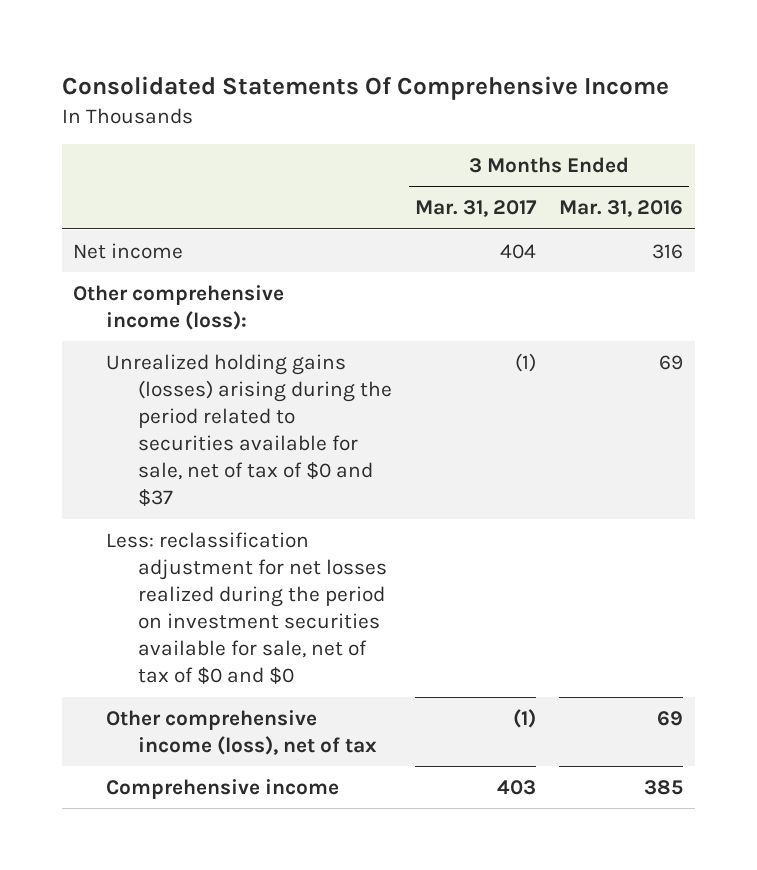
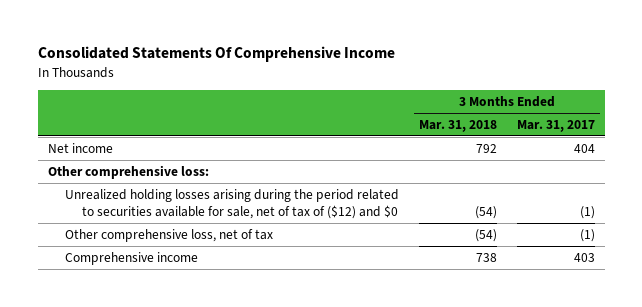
[559,200,684,218] Mar. 31, 2016 -> none
none -> [418,119,497,132] Mar. 31, 2018
[105,531,387,684] Less: reclassification adjustment for net losses realized during the period on investment securities available for sale, net of tax of $0 and $0 -> none
[73,284,285,330] Other comprehensive income (loss): -> [47,164,209,179] Other comprehensive loss:
[105,353,392,506] Unrealized holding gains (losses) arising during the period related to securities available for sale, net of tax of $0 and $37 -> [64,188,399,220] Unrealized holding losses arising during the period related to securities available for sale, net of tax of ($12) and $0
[105,709,377,755] Other comprehensive income (loss), net of tax -> [64,228,273,242] Other comprehensive loss, net of tax

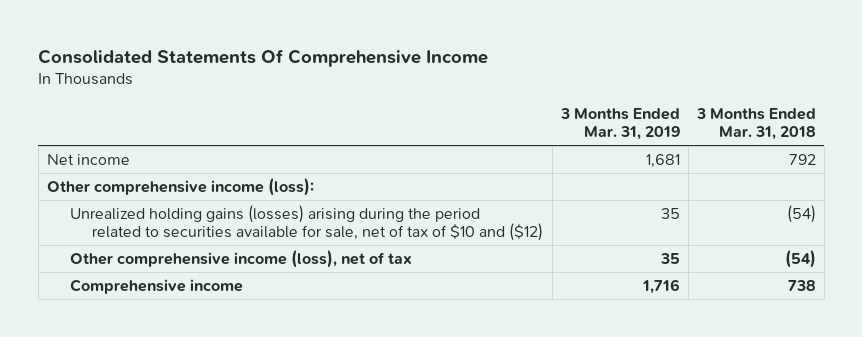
[516,119,595,132] Mar. 31, 2017 -> none
none -> [559,108,680,141] 3 Months Ended Mar. 31, 2019
[47,164,209,179] Other comprehensive loss: -> [46,177,314,196] Other comprehensive income (loss):
[64,188,399,220] Unrealized holding losses arising during the period related to securities available for sale, net of tax of ($12) and $0 -> [69,204,544,242] Unrealized holding gains (losses) arising during the period related to securities available for sale, net of tax of $10 and ($12)
[64,228,273,242] Other comprehensive loss, net of tax -> [69,249,412,268] Other comprehensive income (loss), net of tax

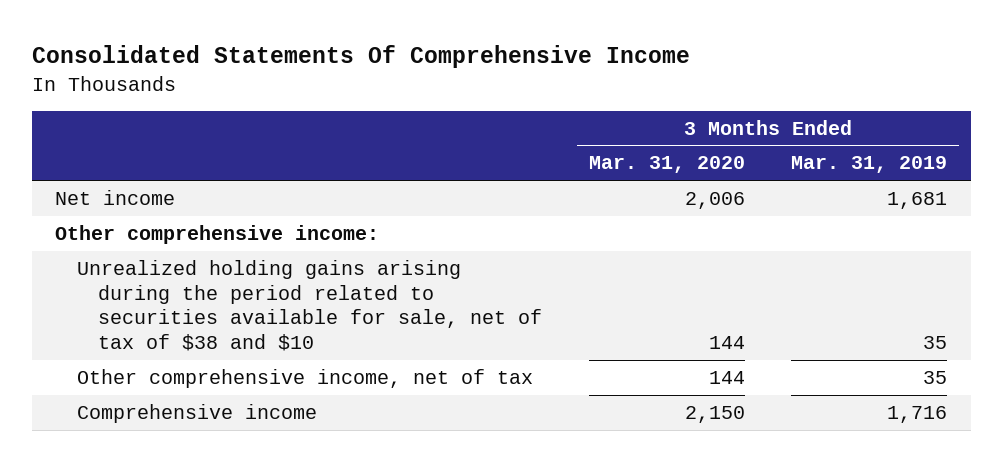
[695,108,816,141] 3 Months Ended Mar. 31, 2018 -> none
none -> [588,156,745,174] Mar. 31, 2020
[46,177,314,196] Other comprehensive income (loss): -> [55,224,380,244] Other comprehensive income:
[69,204,544,242] Unrealized holding gains (losses) arising during the period related to securities available for sale, net of tax of $10 and ($12) -> [76,259,542,352] Unrealized holding gains arising during the period related to securities available for sale, net of tax of $38 and $10
[69,249,412,268] Other comprehensive income (loss), net of tax -> [76,368,533,388] Other comprehensive income, net of tax

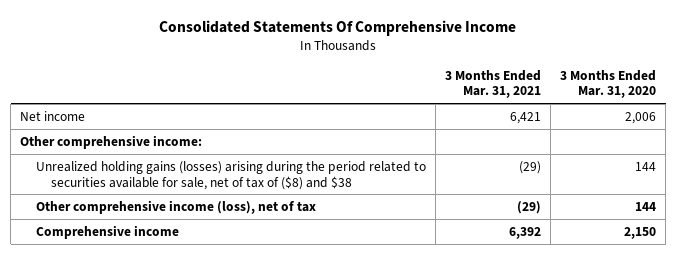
[791,156,948,174] Mar. 31, 2019 -> none
none -> [444,69,541,99] 3 Months Ended Mar. 31, 2021
[76,259,542,352] Unrealized holding gains arising during the period related to securities available for sale, net of tax of $38 and $10 -> [35,160,426,190] Unrealized holding gains (losses) arising during the period related to securities available for sale, net of tax of ($8) and $38
[76,368,533,388] Other comprehensive income, net of tax -> [35,199,316,214] Other comprehensive income (loss), net of tax

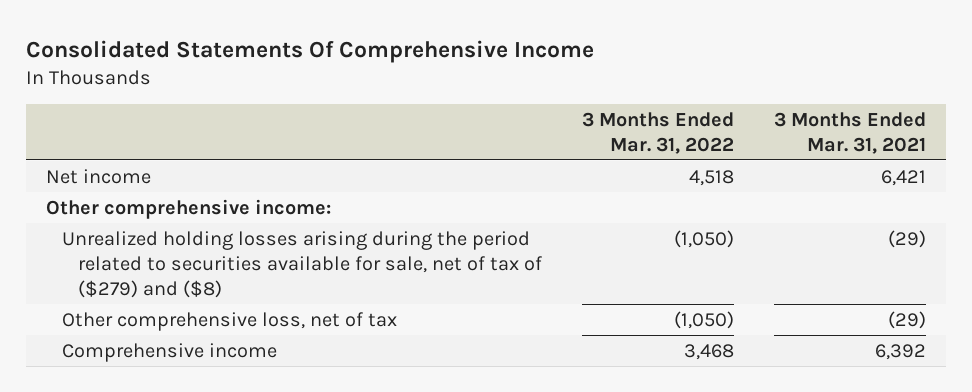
[560,69,657,99] 3 Months Ended Mar. 31, 2020 -> none
none -> [582,111,735,154] 3 Months Ended Mar. 31, 2022
[35,160,426,190] Unrealized holding gains (losses) arising during the period related to securities available for sale, net of tax of ($8) and $38 -> [62,230,543,299] Unrealized holding losses arising during the period related to securities available for sale, net of tax of ($279) and ($8)
[35,199,316,214] Other comprehensive income (loss), net of tax -> [62,311,398,331] Other comprehensive loss, net of tax

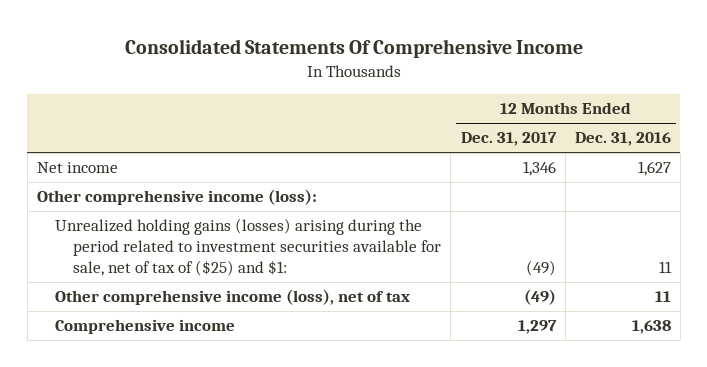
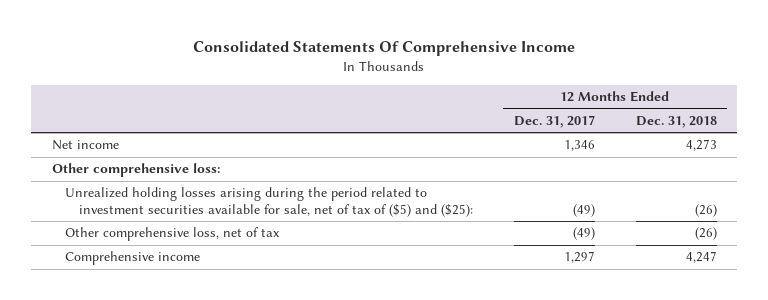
[574,132,671,147] Dec. 31, 2016 -> none
none -> [635,115,717,128] Dec. 31, 2018
[36,189,317,206] Other comprehensive income (loss): -> [51,163,221,178] Other comprehensive loss:
[54,218,442,276] Unrealized holding gains (losses) arising during the period related to investment securities available for sale, net of tax of ($25) and $1: -> [65,187,473,217] Unrealized holding losses arising during the period related to investment securities available for sale, net of tax of ($5) and ($25):
[54,289,410,306] Other comprehensive income (loss), net of tax -> [65,227,281,242] Other comprehensive loss, net of tax

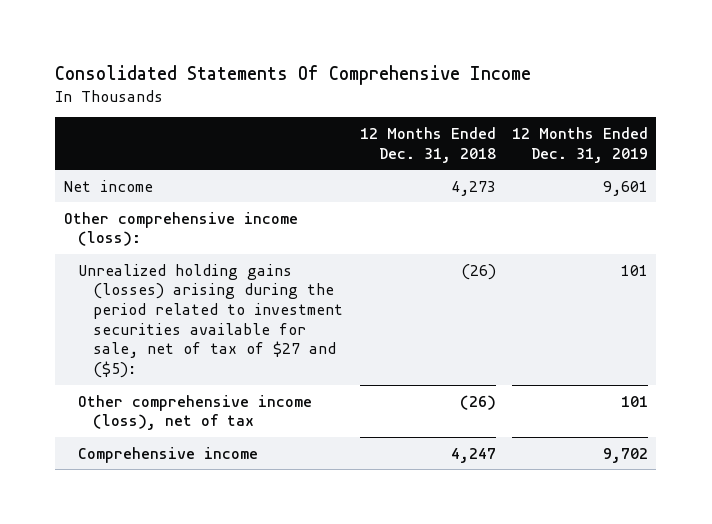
[513,114,595,128] Dec. 31, 2017 -> none
none -> [512,127,649,163] 12 Months Ended Dec. 31, 2019
[51,163,221,178] Other comprehensive loss: -> [63,211,298,247] Other comprehensive income (loss):
[65,187,473,217] Unrealized holding losses arising during the period related to investment securities available for sale, net of tax of ($5) and ($25): -> [78,263,343,379] Unrealized holding gains (losses) arising during the period related to investment securities available for sale, net of tax of $27 and ($5):
[65,227,281,242] Other comprehensive loss, net of tax -> [78,394,313,431] Other comprehensive income (loss), net of tax

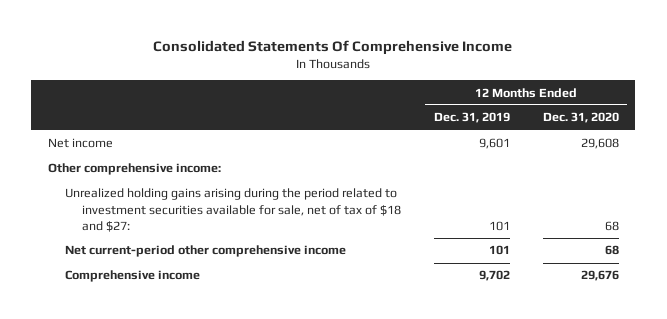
[359,127,496,163] 12 Months Ended Dec. 31, 2018 -> none
none -> [542,112,619,124] Dec. 31, 2020
[63,211,298,247] Other comprehensive income (loss): -> [47,163,221,176] Other comprehensive income:
[78,263,343,379] Unrealized holding gains (losses) arising during the period related to investment securities available for sale, net of tax of $27 and ($5): -> [64,188,401,232] Unrealized holding gains arising during the period related to investment securities available for sale, net of tax of $18 and $27:
[78,394,313,431] Other comprehensive income (loss), net of tax -> [64,245,346,258] Net current-period other comprehensive income

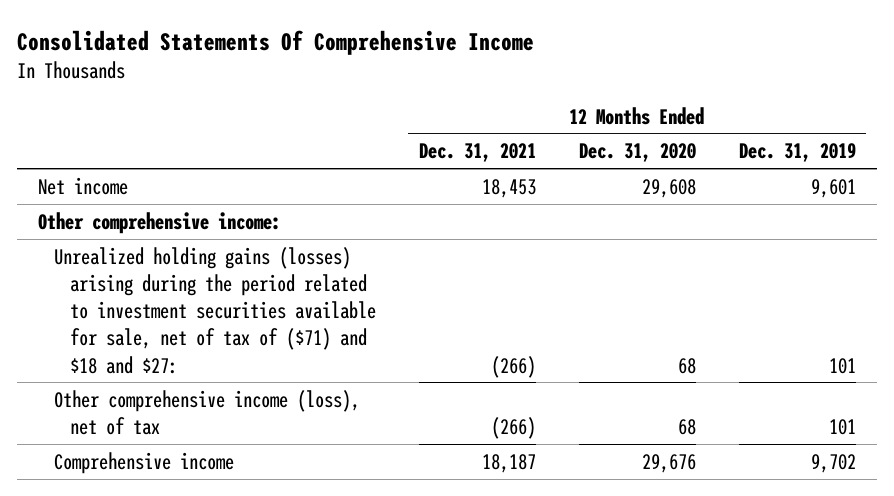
none -> [418,143,536,163] Dec. 31, 2021
[64,188,401,232] Unrealized holding gains arising during the period related to investment securities available for sale, net of tax of $18 and $27: -> [53,246,376,374] Unrealized holding gains (losses) arising during the period related to investment securities available for sale, net of tax of ($71) and $18 and $27:
[64,245,346,258] Net current-period other comprehensive income -> [53,389,360,435] Other comprehensive income (loss), net of tax

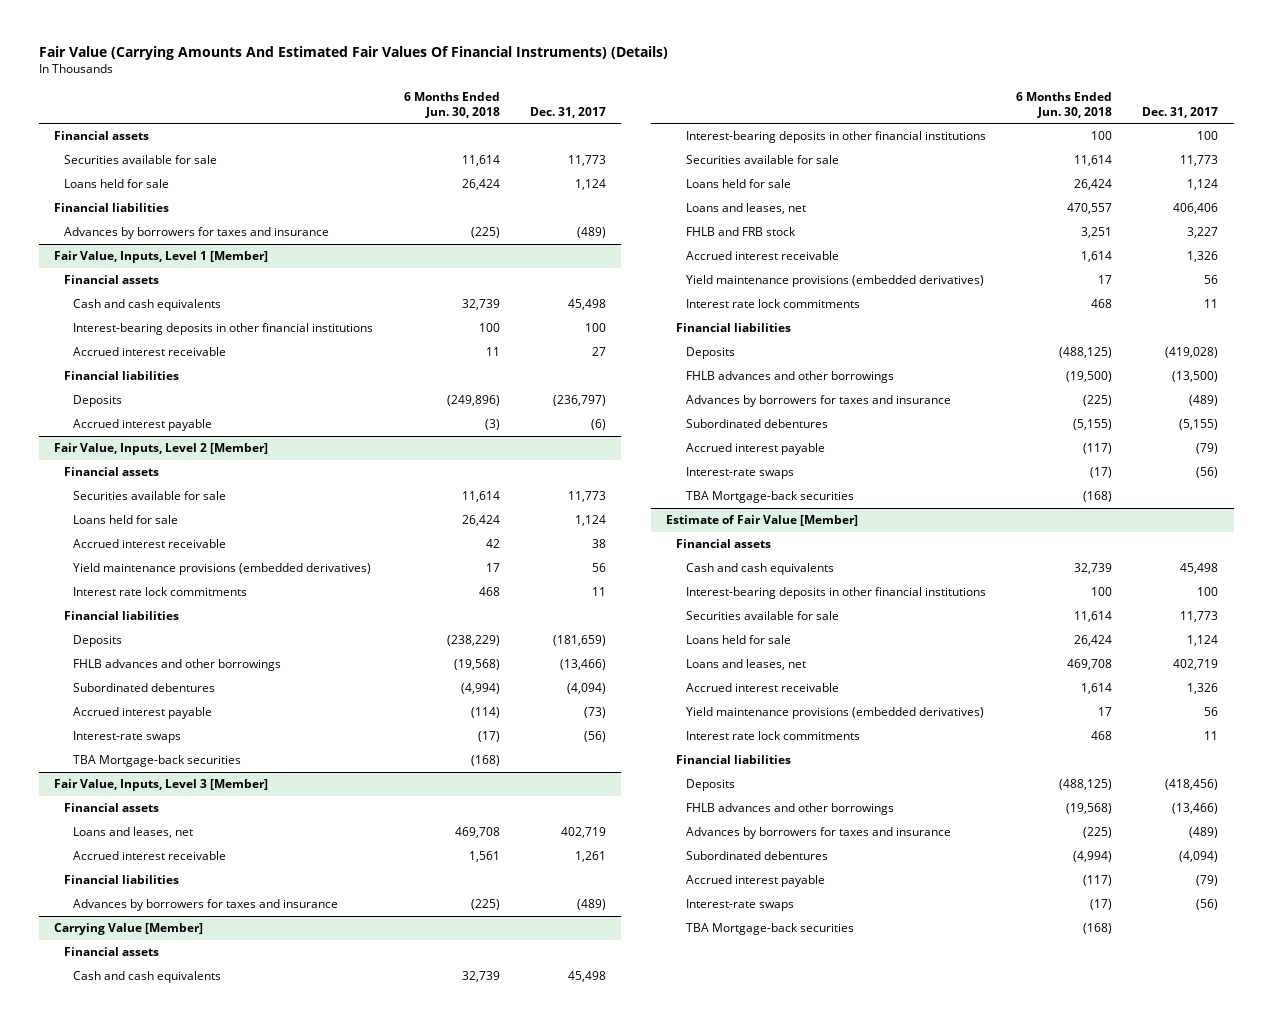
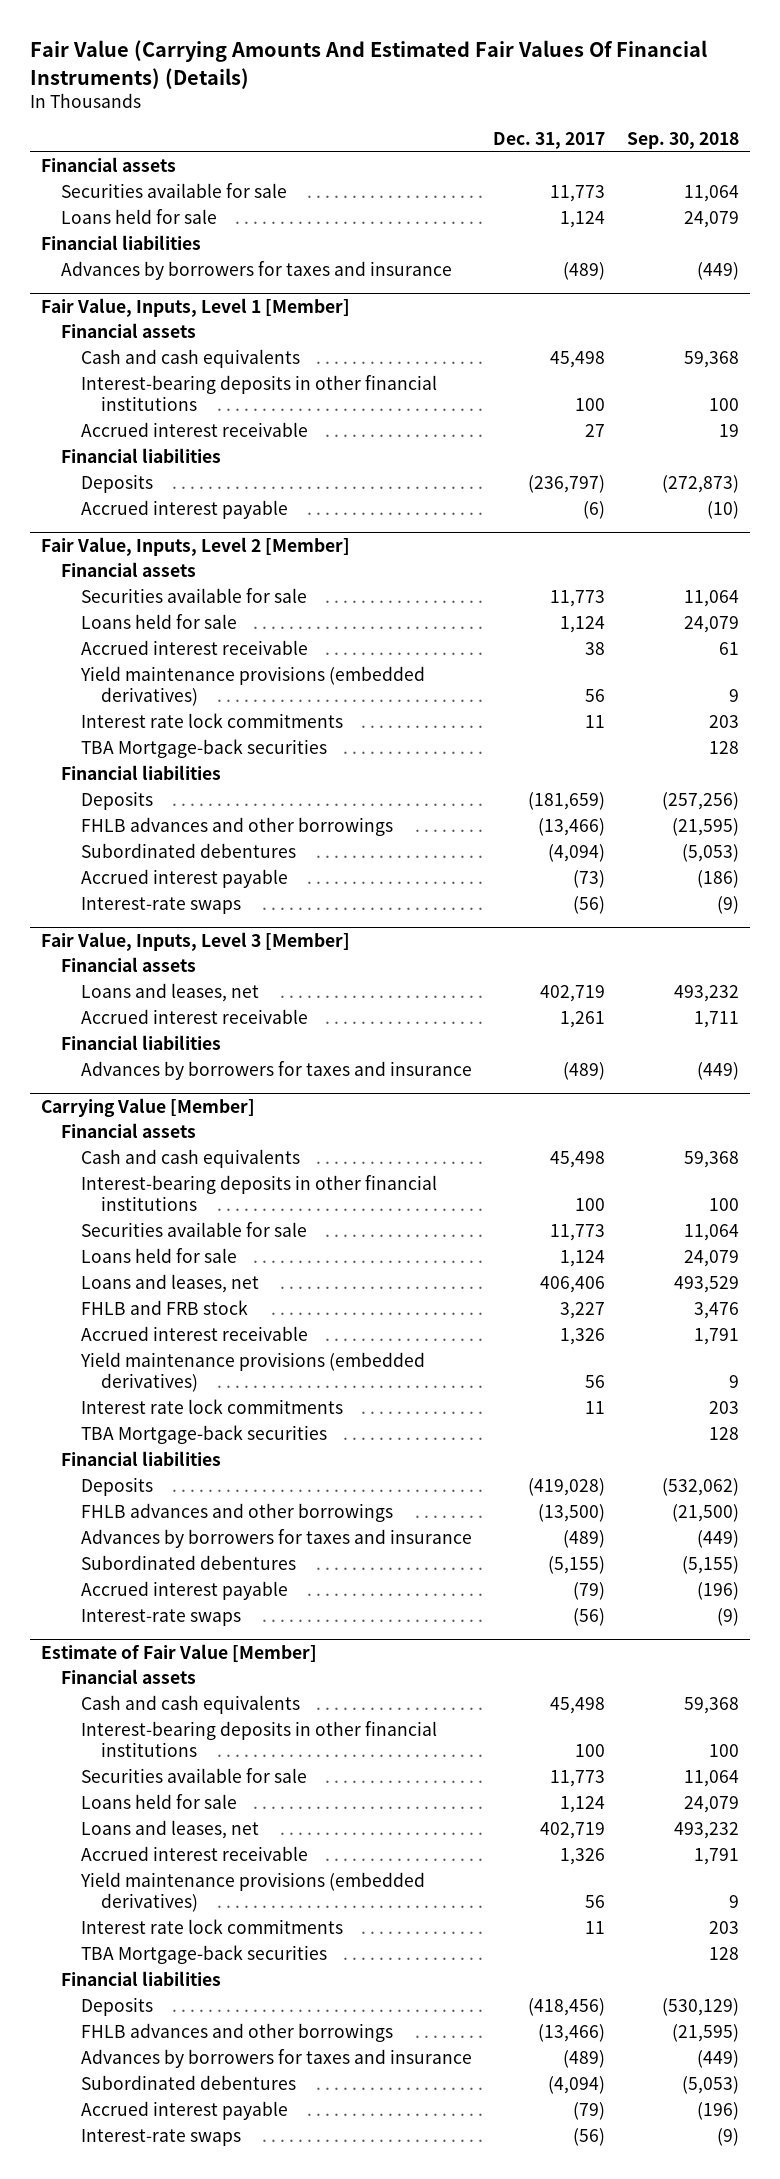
[403,92,500,118] 6 Months Ended Jun. 30, 2018 -> none
none -> [627,132,740,150] Sep. 30, 2018
[73,755,242,768] TBA Mortgage-back securities -> [80,739,327,759] TBA Mortgage-back securities
[685,491,854,504] TBA Mortgage-back securities -> [80,1425,327,1445] TBA Mortgage-back securities
[685,923,854,936] TBA Mortgage-back securities -> [80,1945,327,1965] TBA Mortgage-back securities

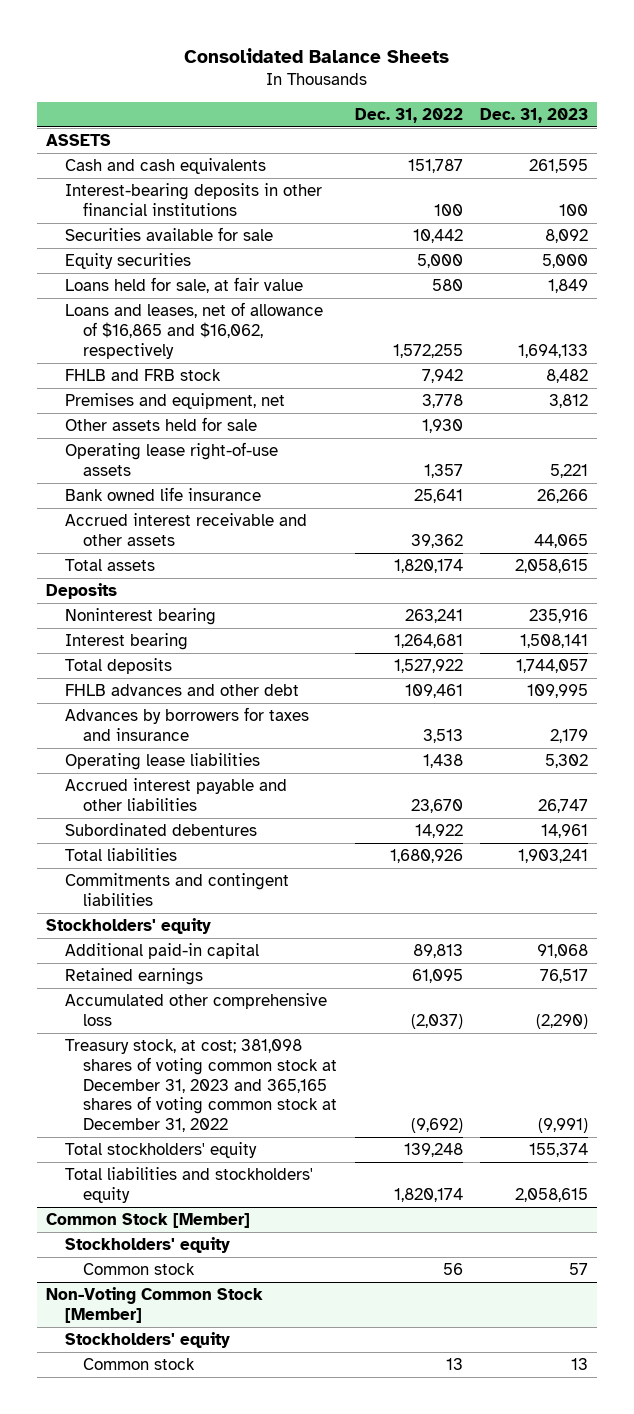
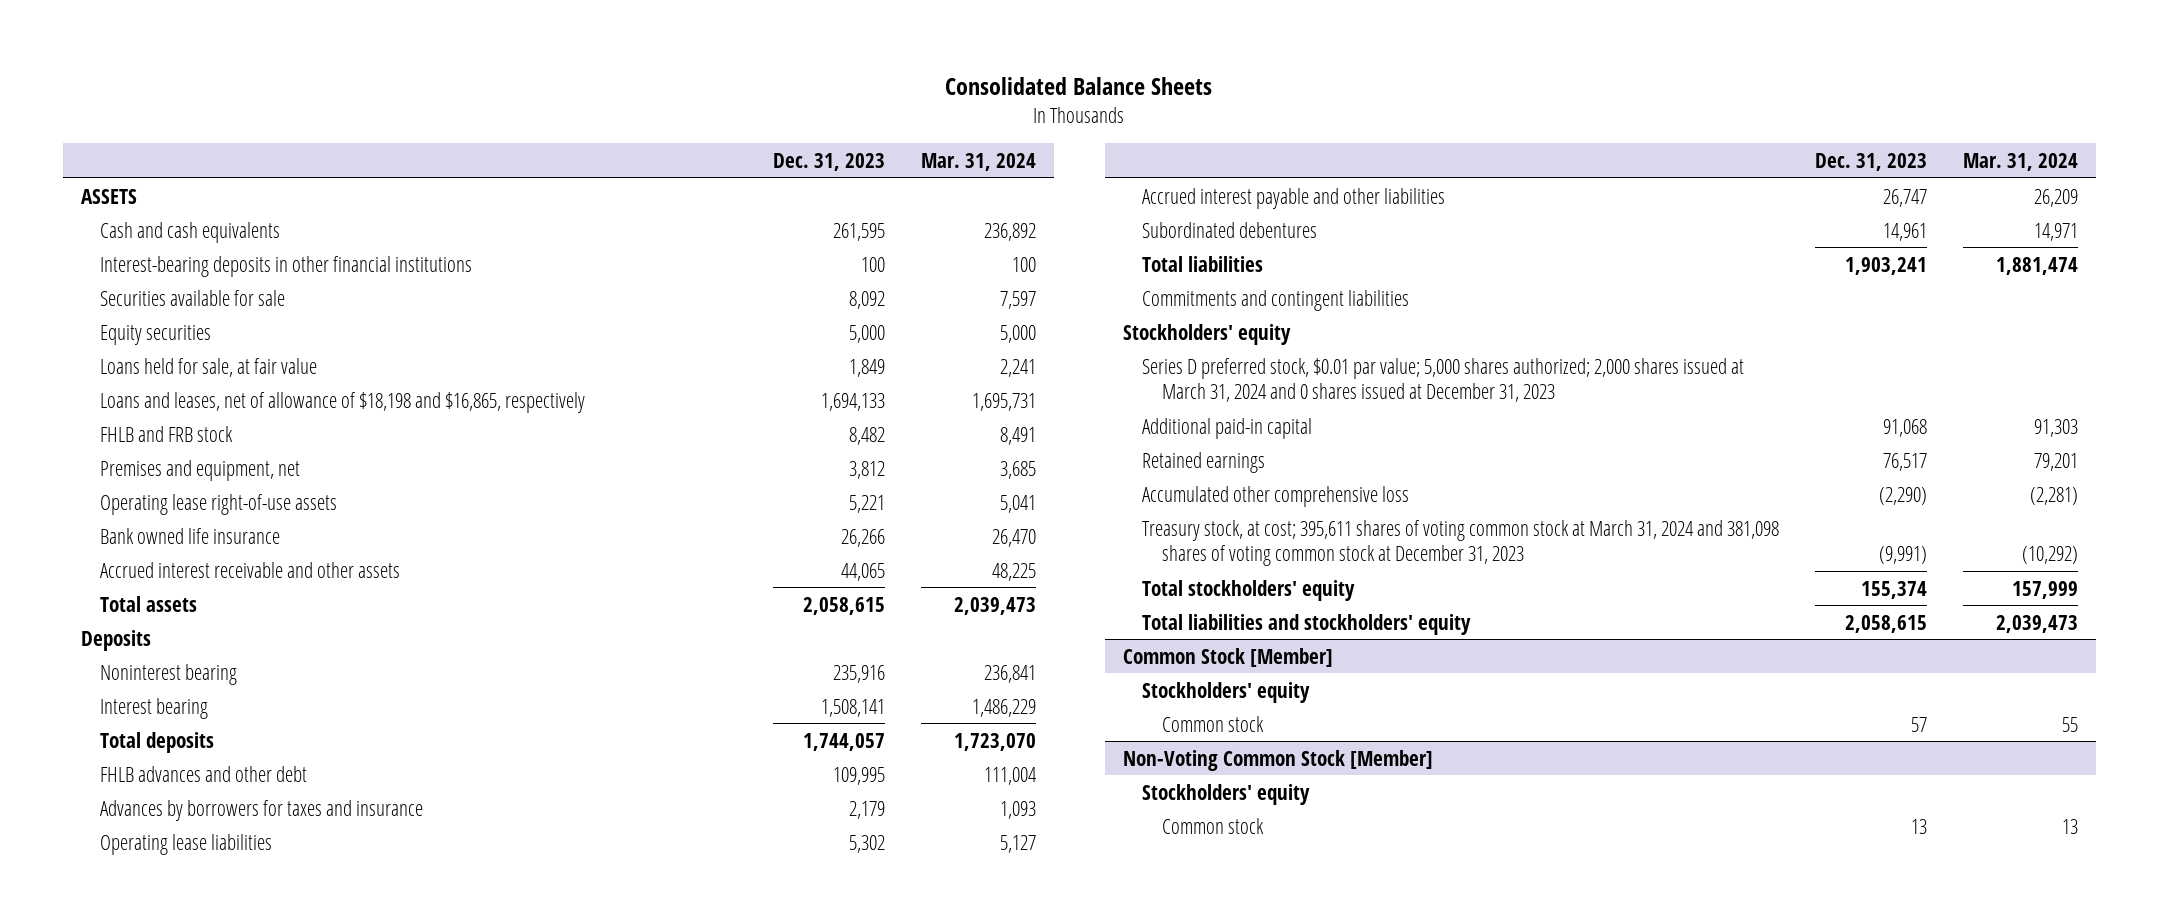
[354,107,463,123] Dec. 31, 2022 -> none
none -> [920,152,1036,171] Mar. 31, 2024
[64,302,323,359] Loans and leases, net of allowance of $16,865 and $16,062, respectively -> [100,391,586,413] Loans and leases, net of allowance of $18,198 and $16,865, respectively
[64,417,257,432] Other assets held for sale -> none
none -> [1142,357,1745,403] Series D preferred stock, $0.01 par value; 5,000 shares authorized; 2,000 shares issued at March 31, 2024 and 0 shares issued at December 31, 2023
[64,1039,338,1133] Treasury stock, at cost; 381,098 shares of voting common stock at December 31, 2023 and 365,165 shares of voting common stock at December 31, 2022 -> [1142,519,1780,567] Treasury stock, at cost; 395,611 shares of voting common stock at March 31, 2024 and 381,098 shares of voting common stock at December 31, 2023

